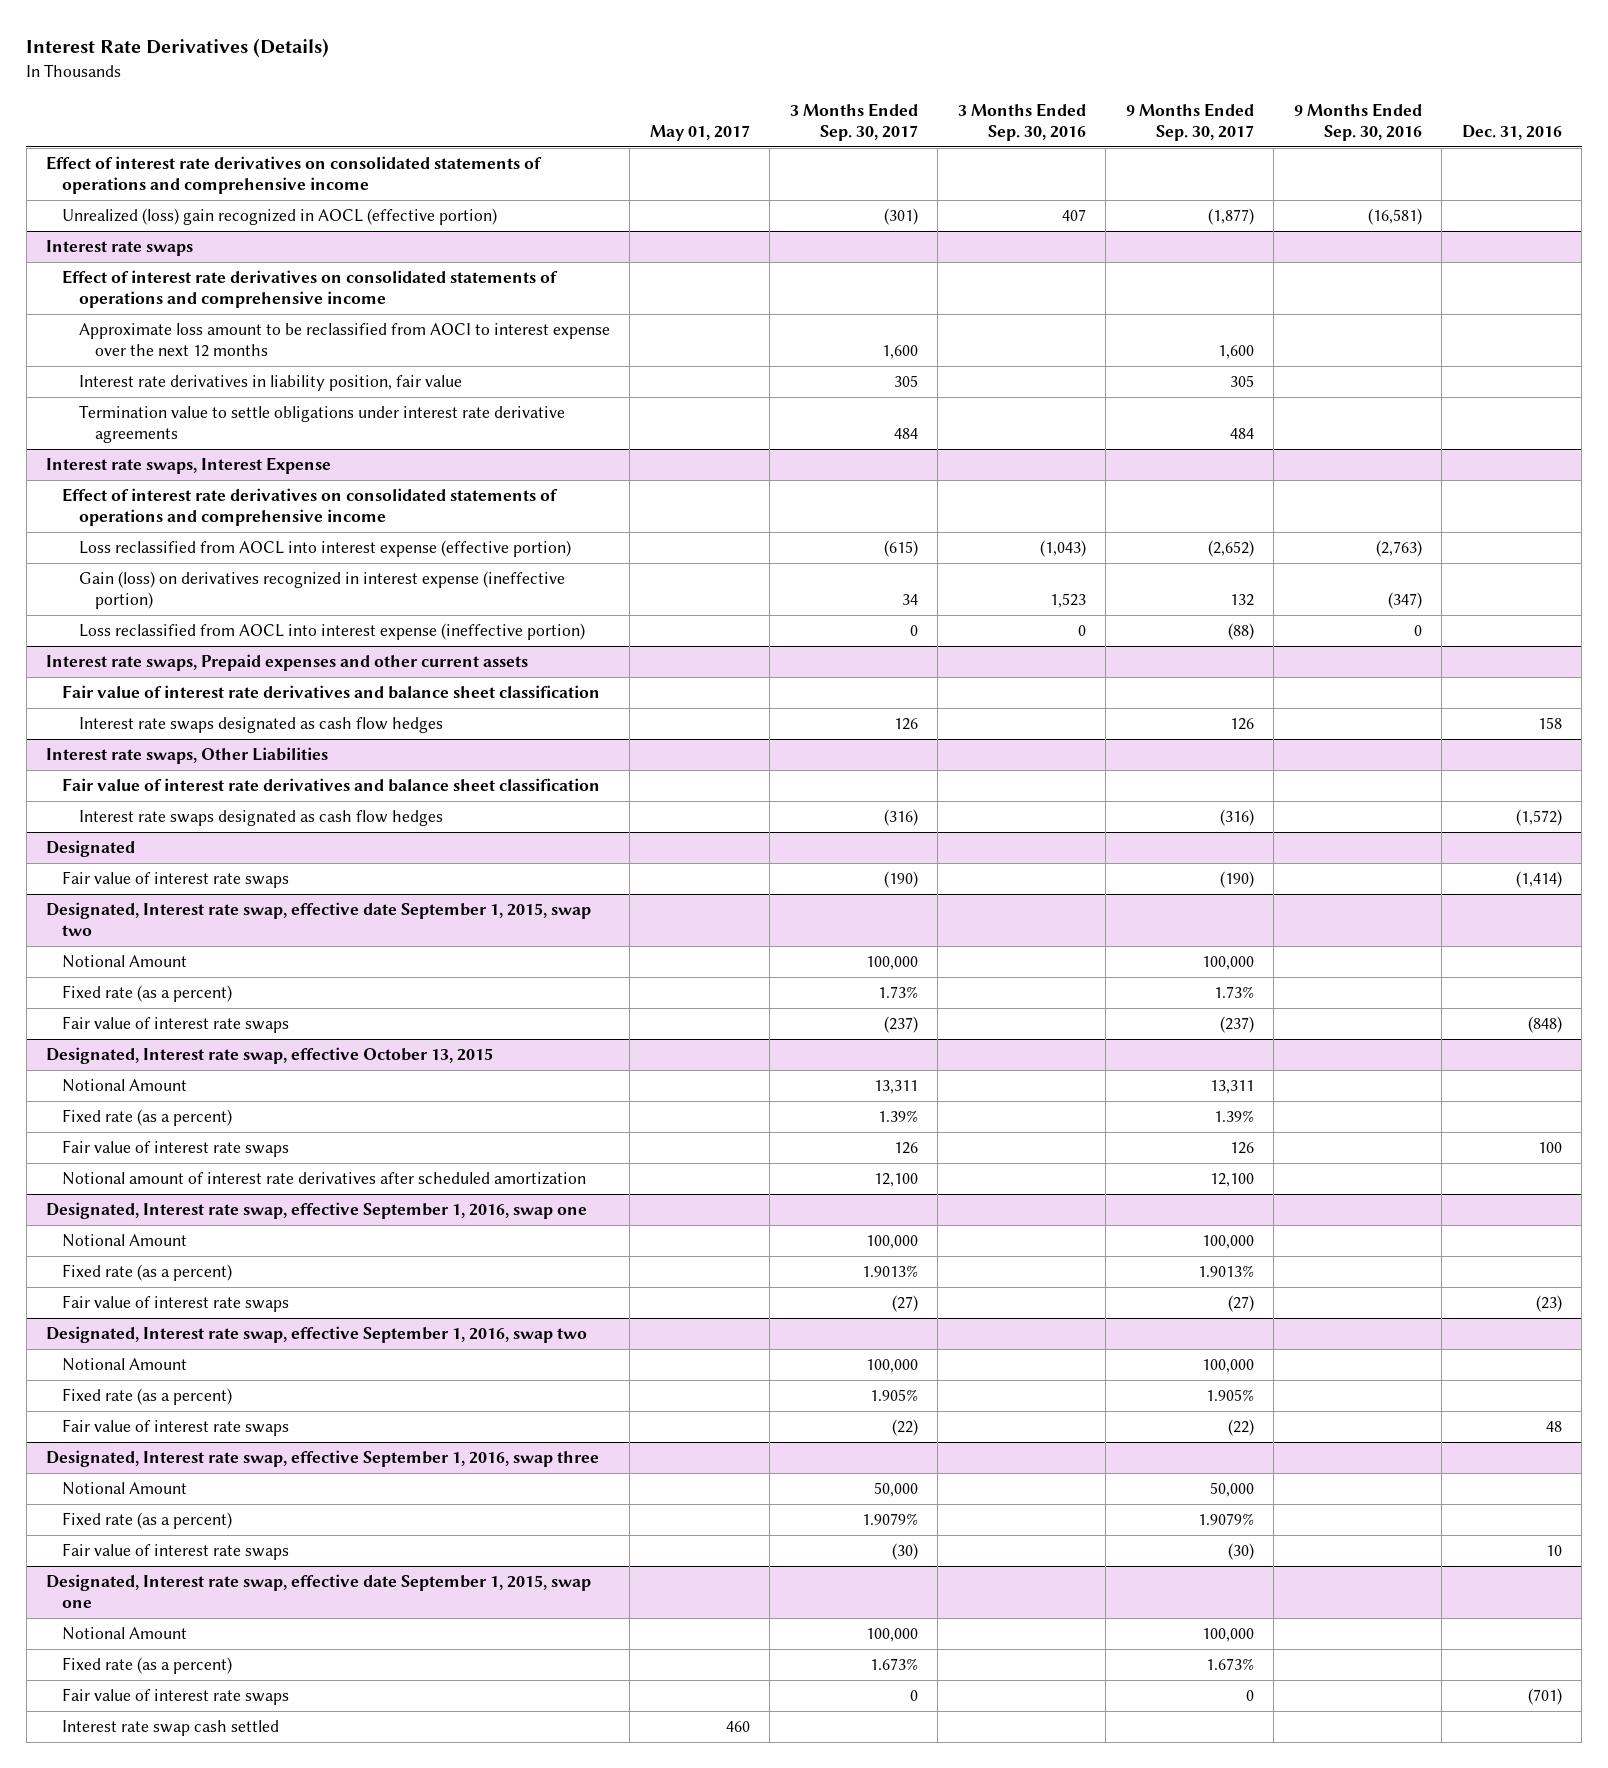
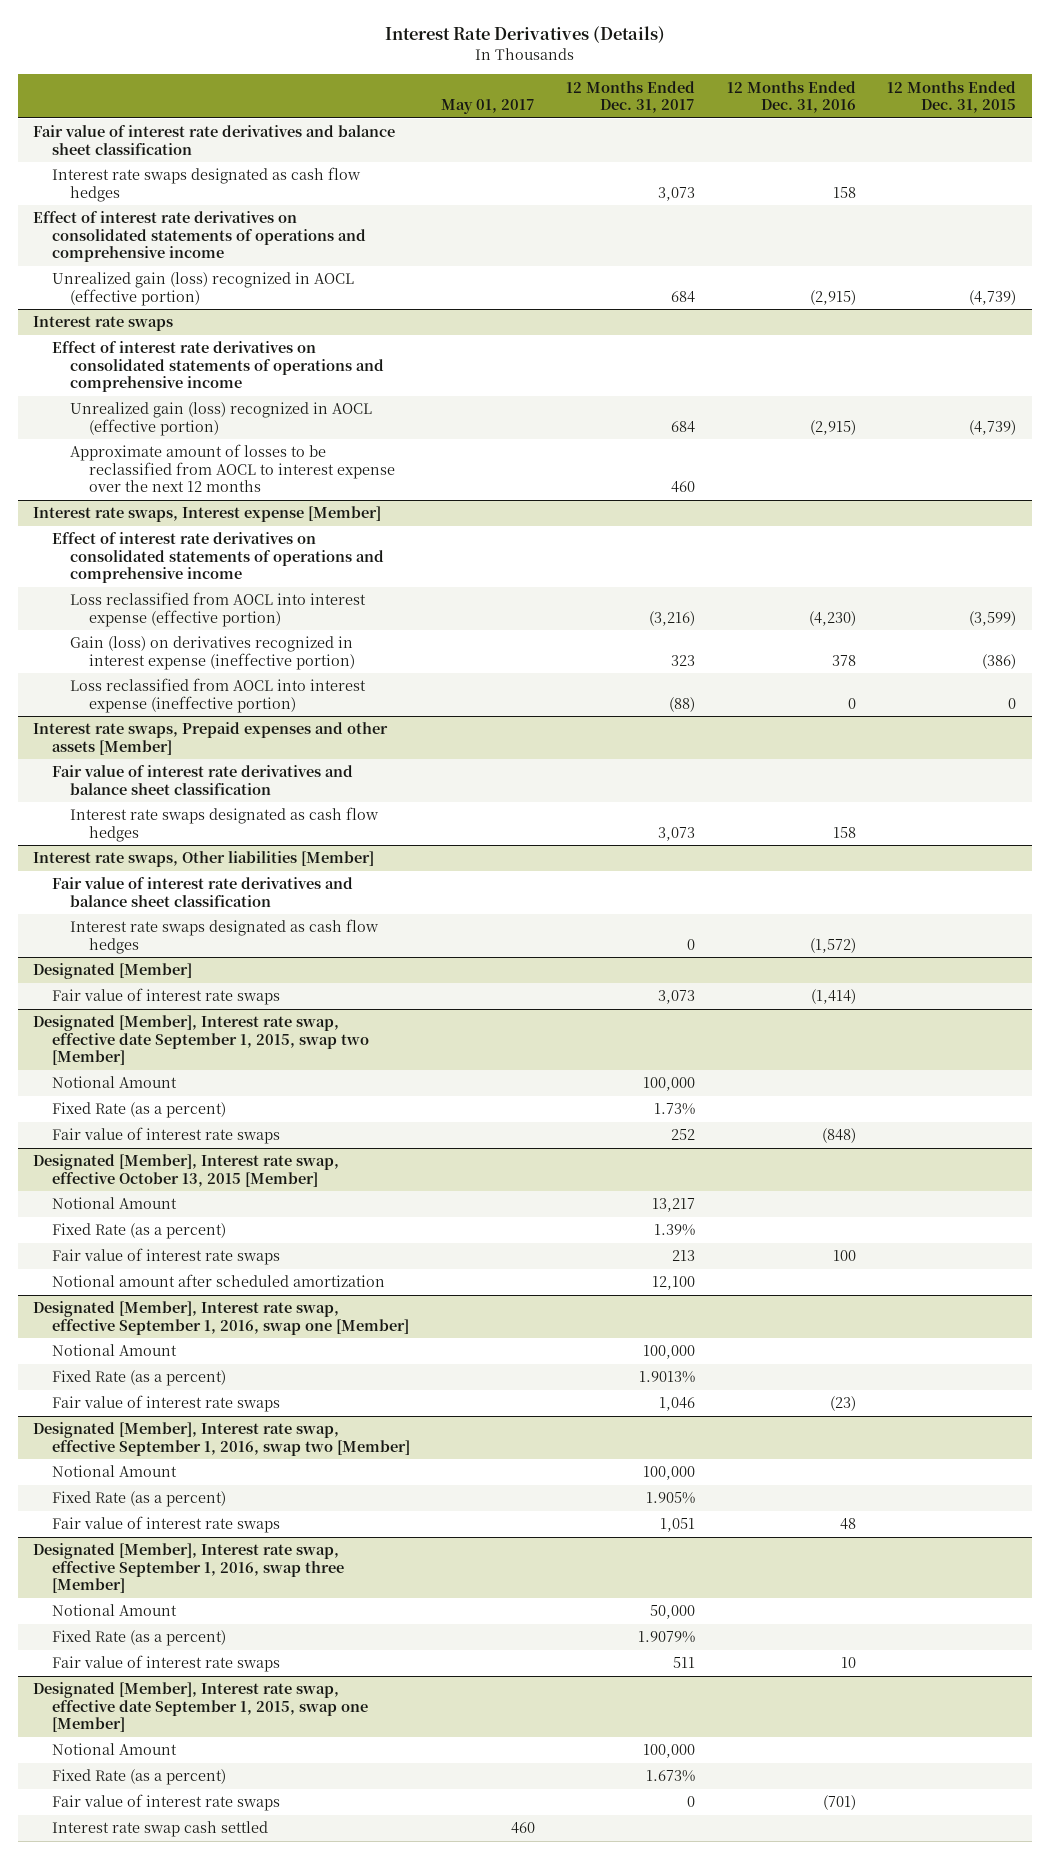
[789,102,918,141] 3 Months Ended Sep. 30, 2017 -> none
[957,102,1086,141] 3 Months Ended Sep. 30, 2016 -> none
[1125,102,1254,141] 9 Months Ended Sep. 30, 2017 -> none
[1293,102,1422,141] 9 Months Ended Sep. 30, 2016 -> none
[1461,124,1562,140] Dec. 31, 2016 -> none
none -> [566,80,696,114] 12 Months Ended Dec. 31, 2017
none -> [726,80,856,114] 12 Months Ended Dec. 31, 2016
none -> [886,80,1016,114] 12 Months Ended Dec. 31, 2015
none -> [33,125,396,155] Fair value of interest rate derivatives and balance sheet classification
none -> [51,167,361,202] Interest rate swaps designated as cash flow hedges
[62,208,498,226] Unrealized (loss) gain recognized in AOCL (effective portion) -> [51,272,354,306] Unrealized gain (loss) recognized in AOCL (effective portion)
[78,375,462,392] Interest rate derivatives in liability position, fair value -> none
[78,405,565,444] Termination value to settle obligations under interest rate derivative agreements -> none
none -> [70,402,373,436] Unrealized gain (loss) recognized in AOCL (effective portion)
[78,323,610,358] Approximate loss amount to be reclassified from AOCI to interest expense over the next 12 months -> [70,444,395,493] Approximate amount of losses to be reclassified from AOCL to interest expense over the next 12 months
[46,457,332,475] Interest rate swaps, Interest Expense -> [33,506,382,523] Interest rate swaps, Interest expense [Member]
[46,654,529,672] Interest rate swaps, Prepaid expenses and other current assets -> [33,722,389,755] Interest rate swaps, Prepaid expenses and other assets [Member]
[46,747,329,765] Interest rate swaps, Other Liabilities -> [33,851,375,868] Interest rate swaps, Other liabilities [Member]
[46,840,136,858] Designated -> [33,963,193,980] Designated [Member]
[46,902,592,937] Designated, Interest rate swap, effective date September 1, 2015, swap two -> [33,1015,369,1066] Designated [Member], Interest rate swap, effective date September 1, 2015, swap two [Member]
[62,985,233,1003] Fixed rate (as a percent) -> [51,1102,226,1119] Fixed Rate (as a percent)
[46,1047,494,1065] Designated, Interest rate swap, effective October 13, 2015 -> [33,1154,340,1187] Designated [Member], Interest rate swap, effective October 13, 2015 [Member]
[62,1109,233,1127] Fixed rate (as a percent) -> [51,1223,226,1240] Fixed Rate (as a percent)
[62,1172,587,1186] Notional amount of interest rate derivatives after scheduled amortization -> [51,1274,385,1288] Notional amount after scheduled amortization
[46,1202,588,1220] Designated, Interest rate swap, effective September 1, 2016, swap one -> [33,1301,409,1335] Designated [Member], Interest rate swap, effective September 1, 2016, swap one [Member]
[62,1264,233,1282] Fixed rate (as a percent) -> [51,1370,226,1387] Fixed Rate (as a percent)
[46,1326,588,1344] Designated, Interest rate swap, effective September 1, 2016, swap two -> [33,1422,410,1456] Designated [Member], Interest rate swap, effective September 1, 2016, swap two [Member]
[62,1388,233,1406] Fixed rate (as a percent) -> [51,1491,226,1508] Fixed Rate (as a percent)
[46,1450,600,1468] Designated, Interest rate swap, effective September 1, 2016, swap three -> [33,1543,344,1594] Designated [Member], Interest rate swap, effective September 1, 2016, swap three [Member]
[62,1512,233,1530] Fixed rate (as a percent) -> [51,1630,226,1647] Fixed Rate (as a percent)
[46,1574,592,1609] Designated, Interest rate swap, effective date September 1, 2015, swap one -> [33,1682,368,1733] Designated [Member], Interest rate swap, effective date September 1, 2015, swap one [Member]
[62,1657,233,1675] Fixed rate (as a percent) -> [51,1769,226,1786] Fixed Rate (as a percent)

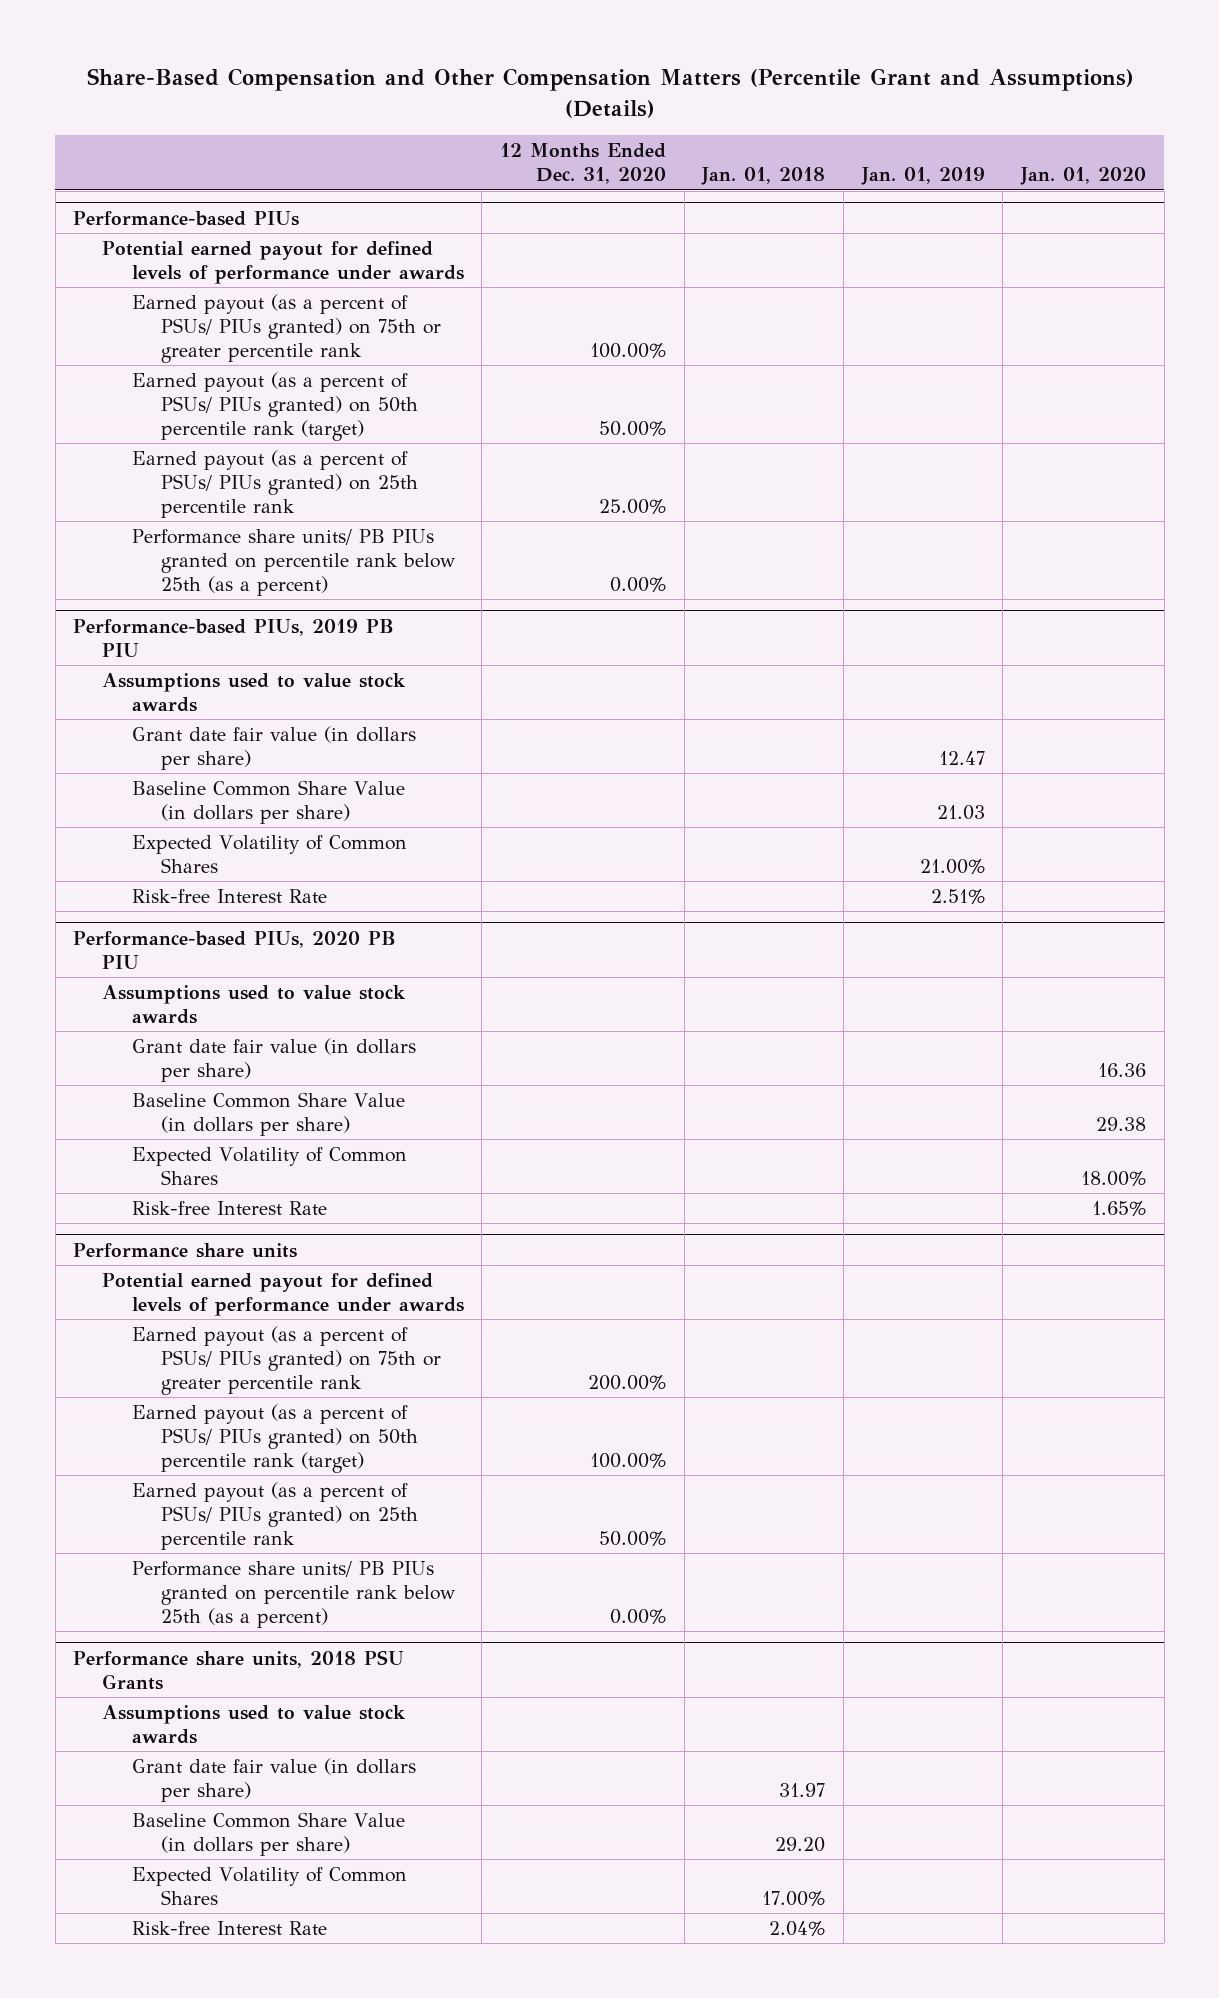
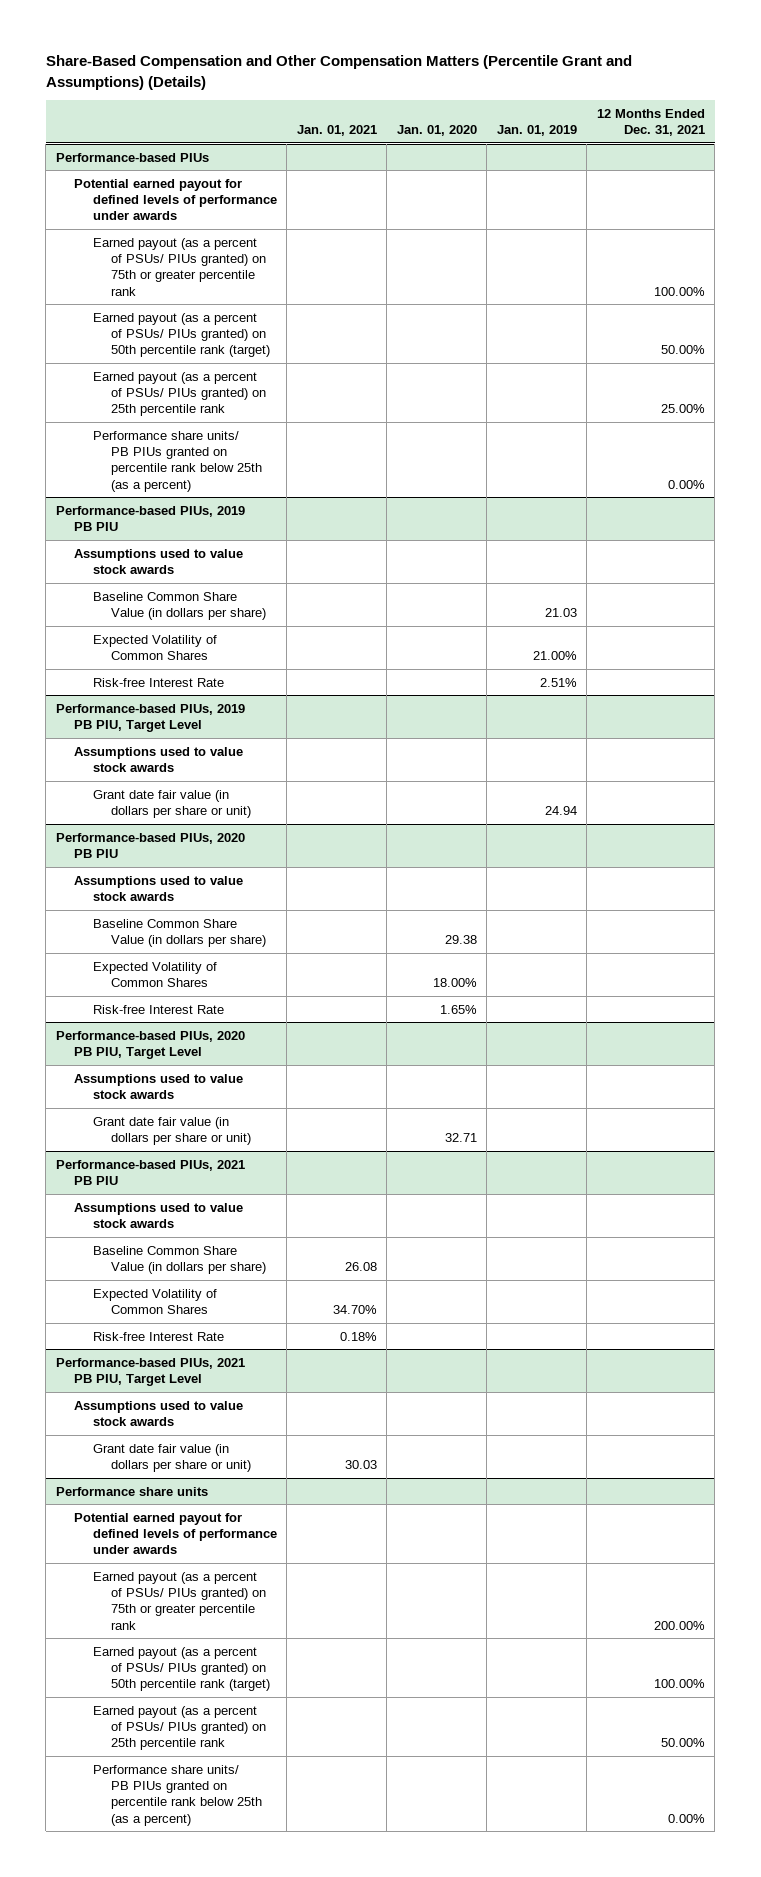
[500,143,667,185] 12 Months Ended Dec. 31, 2020 -> none
[701,167,826,186] Jan. 01, 2018 -> none
none -> [296,125,377,137] Jan. 01, 2021
none -> [596,108,705,137] 12 Months Ended Dec. 31, 2021
[131,725,416,770] Grant date fair value (in dollars per share) -> none
none -> [55,703,245,733] Performance-based PIUs, 2019 PB PIU, Target Level
none -> [74,746,244,773] Assumptions used to value stock awards
none -> [92,789,251,819] Grant date fair value (in dollars per share or unit)
[131,1037,416,1082] Grant date fair value (in dollars per share) -> none
none -> [55,1030,245,1060] Performance-based PIUs, 2020 PB PIU, Target Level
none -> [74,1073,244,1100] Assumptions used to value stock awards
none -> [92,1116,251,1146] Grant date fair value (in dollars per share or unit)
none -> [55,1159,245,1186] Performance-based PIUs, 2021 PB PIU
none -> [74,1202,244,1229] Assumptions used to value stock awards
none -> [92,1245,266,1275] Baseline Common Share Value (in dollars per share)
none -> [92,1288,217,1315] Expected Volatility of Common Shares
none -> [92,1331,224,1341] Risk-free Interest Rate
none -> [55,1357,245,1387] Performance-based PIUs, 2021 PB PIU, Target Level
none -> [74,1400,244,1427] Assumptions used to value stock awards
none -> [92,1443,251,1473] Grant date fair value (in dollars per share or unit)
[73,1649,405,1690] Performance share units, 2018 PSU Grants -> none
[102,1704,407,1744] Assumptions used to value stock awards -> none
[131,1757,416,1802] Grant date fair value (in dollars per share) -> none
[131,1811,405,1856] Baseline Common Share Value (in dollars per share) -> none
[131,1866,407,1905] Expected Volatility of Common Shares -> none
[131,1920,327,1935] Risk-free Interest Rate -> none

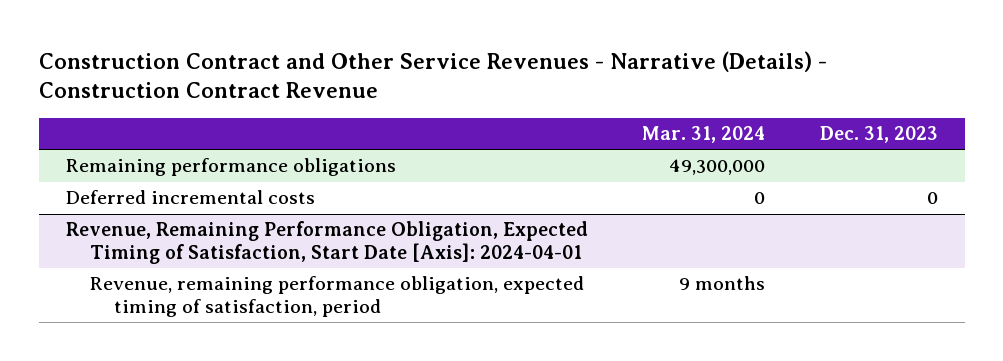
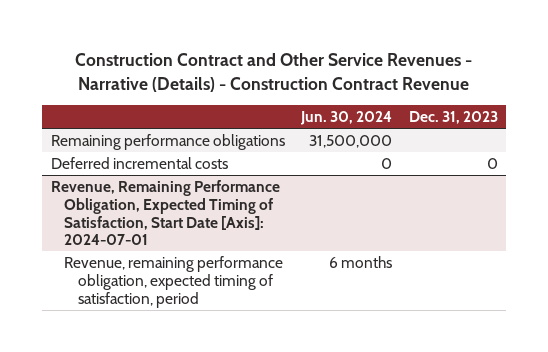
[642,126,766,144] Mar. 31, 2024 -> none
none -> [300,111,393,126] Jun. 30, 2024
[65,221,588,264] Revenue, Remaining Performance Obligation, Expected Timing of Satisfaction, Start Date [Axis]: 2024-04-01 -> [50,179,280,246] Revenue, Remaining Performance Obligation, Expected Timing of Satisfaction, Start Date [Axis]: 2024-07-01

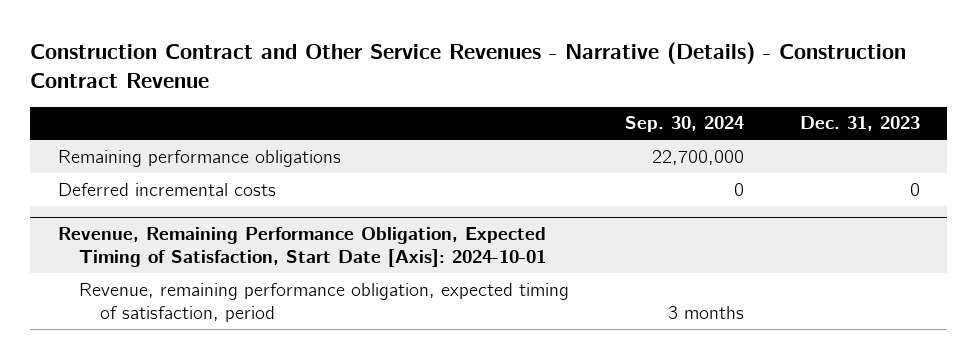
[300,111,393,126] Jun. 30, 2024 -> none
none -> [624,116,744,133] Sep. 30, 2024
[50,179,280,246] Revenue, Remaining Performance Obligation, Expected Timing of Satisfaction, Start Date [Axis]: 2024-07-01 -> [57,227,546,268] Revenue, Remaining Performance Obligation, Expected Timing of Satisfaction, Start Date [Axis]: 2024-10-01

